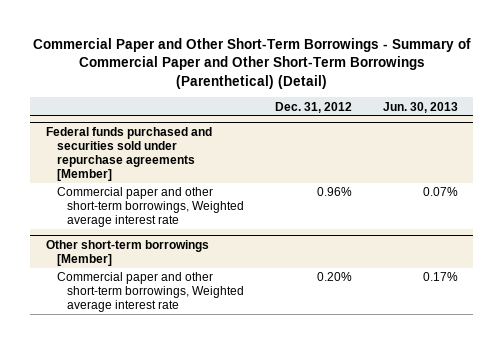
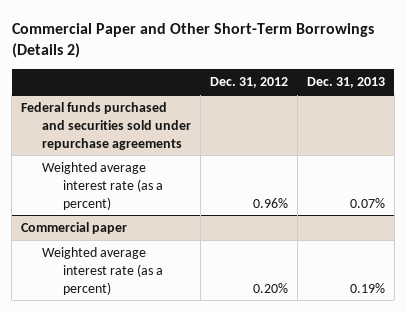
[32,37,471,89] Commercial Paper and Other Short-Term Borrowings - Summary of Commercial Paper and Other Short-Term Borrowings (Parenthetical) (Detail) -> [11,22,374,59] Commercial Paper and Other Short-Term Borrowings (Details 2)
[382,101,458,113] Jun. 30, 2013 -> none
none -> [306,77,385,89] Dec. 31, 2013
[45,240,209,266] Other short-term borrowings [Member] -> none
[45,127,212,181] Federal funds purchased and securities sold under repurchase agreements [Member] -> [21,102,192,150] Federal funds purchased and securities sold under repurchase agreements
[56,187,245,227] Commercial paper and other short-term borrowings, Weighted average interest rate -> [42,162,163,210] Weighted average interest rate (as a percent)
none -> [21,222,128,235] Commercial paper
[56,272,245,312] Commercial paper and other short-term borrowings, Weighted average interest rate -> [42,247,163,295] Weighted average interest rate (as a percent)

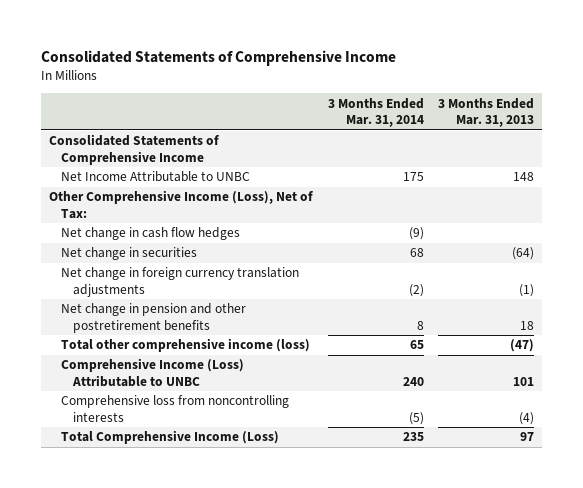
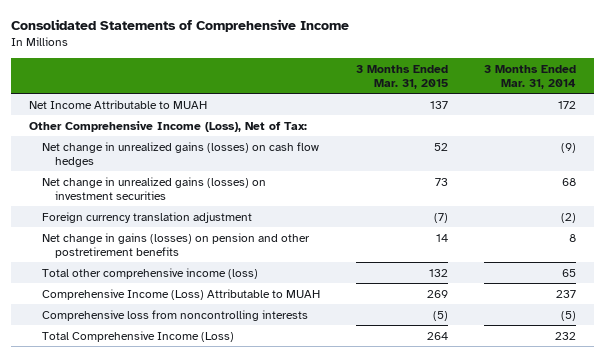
[438,97,535,128] 3 Months Ended Mar. 31, 2013 -> none
none -> [355,64,448,89] 3 Months Ended Mar. 31, 2015
[48,134,220,165] Consolidated Statements of Comprehensive Income -> none
[61,171,251,183] Net Income Attributable to UNBC -> [28,99,207,109] Net Income Attributable to MUAH
[402,172,424,182] 175 -> [557,100,576,109] 172
[61,227,241,241] Net change in cash flow hedges -> [42,141,320,167] Net change in unrealized gains (losses) on cash flow hedges
[61,247,198,261] Net change in securities -> [42,176,267,200] Net change in unrealized gains (losses) on investment securities
[61,267,300,297] Net change in foreign currency translation adjustments -> [42,211,253,223] Foreign currency translation adjustment
[61,303,247,333] Net change in pension and other postretirement benefits -> [42,232,311,258] Net change in gains (losses) on pension and other postretirement benefits
[61,358,245,387] Comprehensive Income (Loss) Attributable to UNBC -> [42,288,321,300] Comprehensive Income (Loss) Attributable to MUAH
[402,376,424,386] 240 -> [555,289,576,298] 237
[402,432,424,442] 235 -> [554,331,576,340] 232

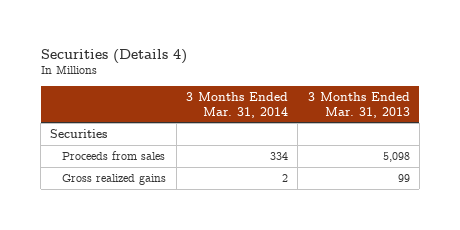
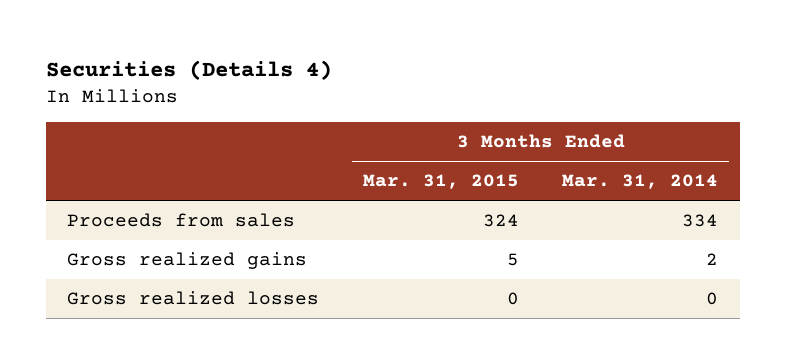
[307,91,410,118] 3 Months Ended Mar. 31, 2013 -> none
none -> [362,174,519,190] Mar. 31, 2015
[50,128,108,138] Securities -> none
none -> [67,291,320,306] Gross realized losses

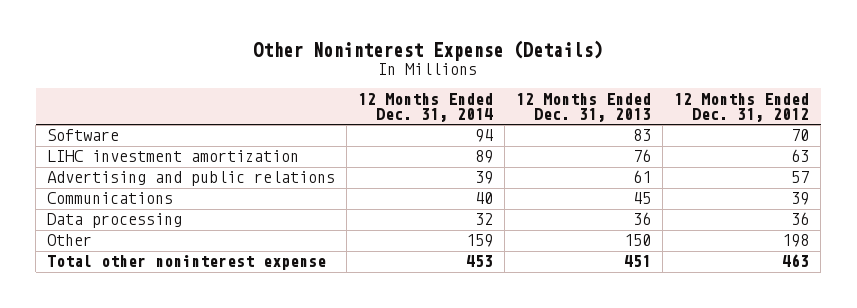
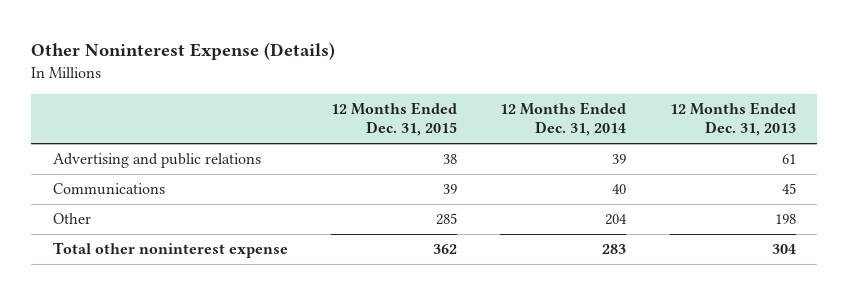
[674,92,810,123] 12 Months Ended Dec. 31, 2012 -> none
none -> [331,102,458,137] 12 Months Ended Dec. 31, 2015
[47,129,120,142] Software -> none
[47,150,300,163] LIHC investment amortization -> none
[47,213,183,229] Data processing -> none
[466,234,494,248] 159 -> [605,214,628,226] 204
[624,234,652,247] 150 -> [774,214,796,225] 198
[466,255,494,268] 453 -> [602,244,627,255] 283
[624,255,652,268] 451 -> [771,244,796,255] 304

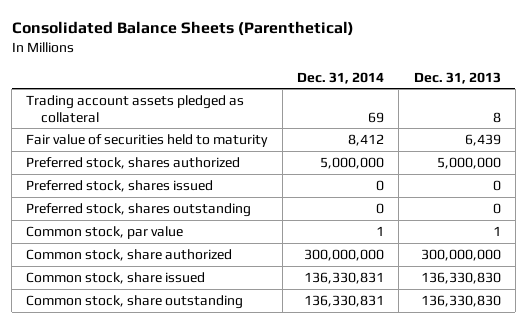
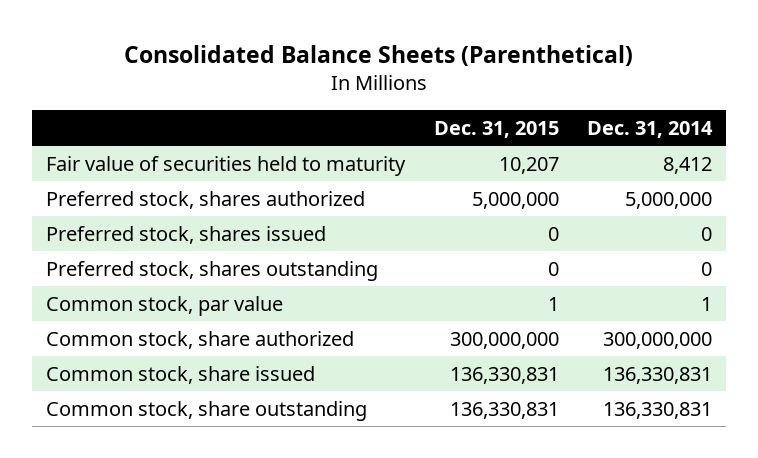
[413,71,501,84] Dec. 31, 2013 -> none
none -> [433,120,559,138] Dec. 31, 2015
[26,94,245,123] Trading account assets pledged as collateral -> none

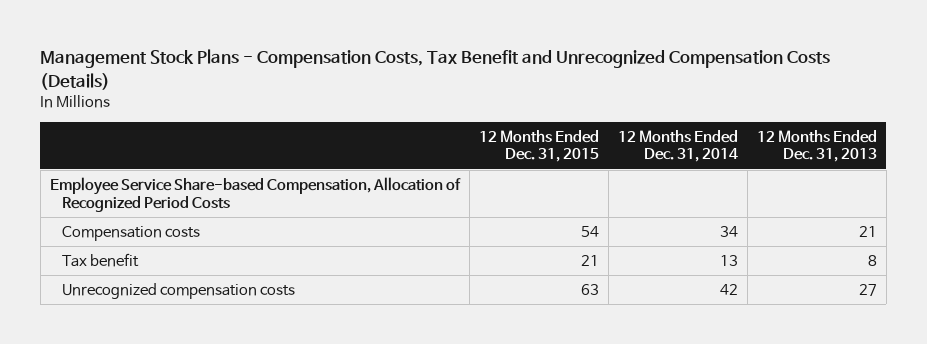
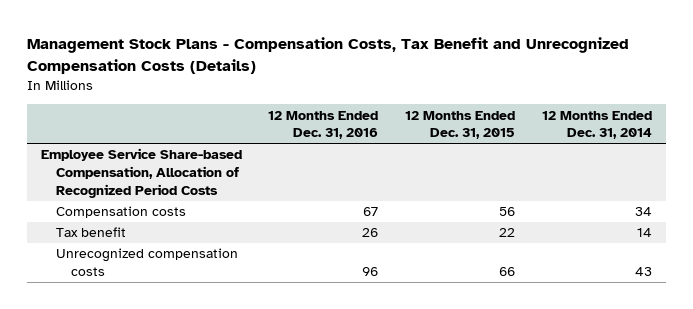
[756,129,877,163] 12 Months Ended Dec. 31, 2013 -> none
none -> [268,110,379,140] 12 Months Ended Dec. 31, 2016
[580,225,599,237] 54 -> [499,207,516,217] 56
[580,254,599,266] 21 -> [499,228,516,238] 22
[719,254,738,266] 13 -> [637,228,653,238] 14
[580,283,599,295] 63 -> [499,267,516,277] 66
[719,283,738,295] 42 -> [635,267,653,277] 43

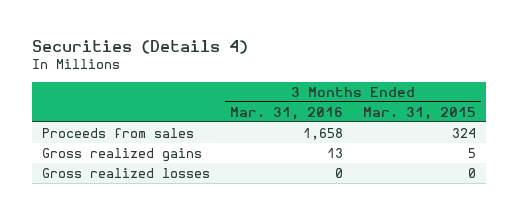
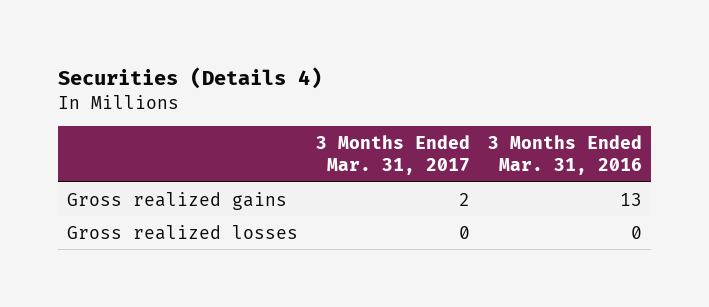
[362,106,476,120] Mar. 31, 2015 -> none
none -> [315,135,470,176] 3 Months Ended Mar. 31, 2017
[41,127,194,138] Proceeds from sales -> none

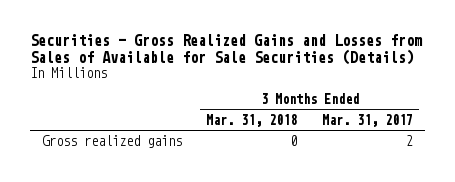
[58,67,323,90] Securities (Details 4) -> [29,34,423,66] Securities - Gross Realized Gains and Losses from Sales of Available for Sale Securities (Details)
[487,135,642,176] 3 Months Ended Mar. 31, 2016 -> none
none -> [206,114,298,128] Mar. 31, 2018
[66,224,298,240] Gross realized losses -> none

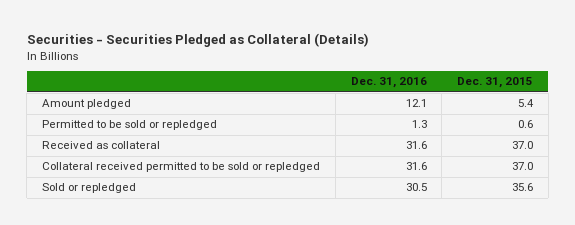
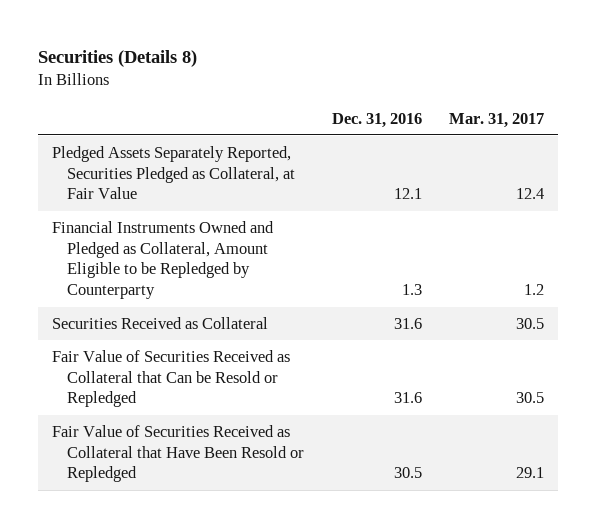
[26,33,369,48] Securities - Securities Pledged as Collateral (Details) -> [37,50,197,68] Securities (Details 8)
[456,77,533,89] Dec. 31, 2015 -> none
none -> [449,112,545,128] Mar. 31, 2017
[42,99,132,110] Amount pledged -> [51,145,296,200] Pledged Assets Separately Reported, Securities Pledged as Collateral, at Fair Value
[42,120,218,131] Permitted to be sold or repledged -> [51,220,274,300] Financial Instruments Owned and Pledged as Collateral, Amount Eligible to be Repledged by Counterparty
[42,141,161,150] Received as collateral -> [51,316,268,329] Securities Received as Collateral
[42,162,321,173] Collateral received permitted to be sold or repledged -> [51,349,290,408] Fair Value of Securities Received as Collateral that Can be Resold or Repledged
[42,183,137,194] Sold or repledged -> [51,424,305,483] Fair Value of Securities Received as Collateral that Have Been Resold or Repledged

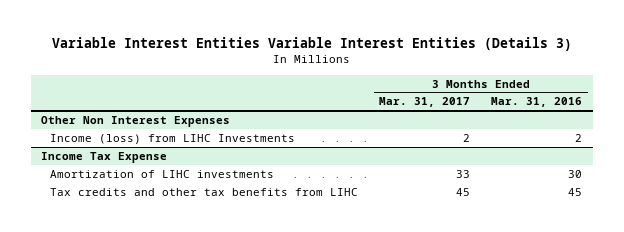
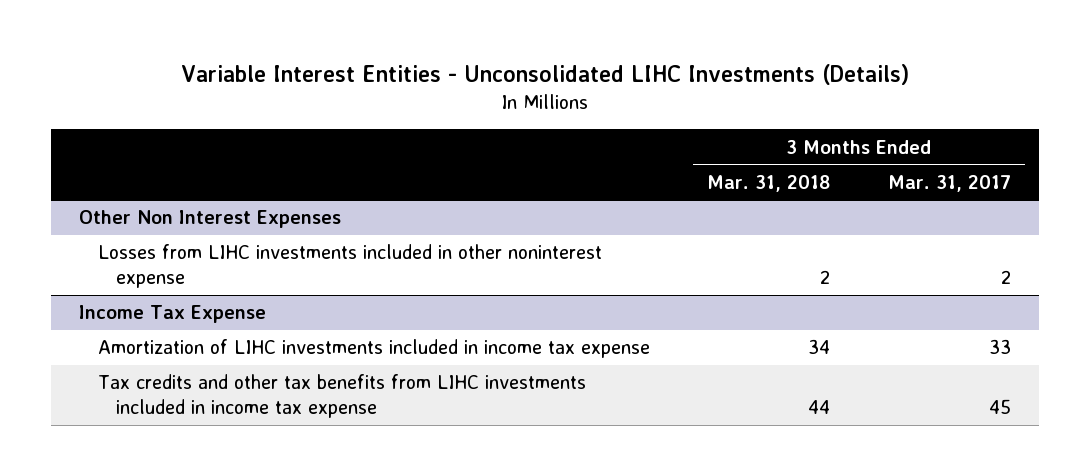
[51,37,572,52] Variable Interest Entities Variable Interest Entities (Details 3) -> [181,63,910,85] Variable Interest Entities - Unconsolidated LIHC Investments (Details)
[491,97,583,108] Mar. 31, 2016 -> none
none -> [707,174,831,192] Mar. 31, 2018
[50,133,296,144] Income (loss) from LIHC Investments -> [97,244,602,289] Losses from LIHC investments included in other noninterest expense
[50,169,275,178] Amortization of LIHC investments -> [97,339,650,359] Amortization of LIHC investments included in income tax expense
[50,187,359,196] Tax credits and other tax benefits from LIHC -> [97,374,586,419] Tax credits and other tax benefits from LIHC investments included in income tax expense

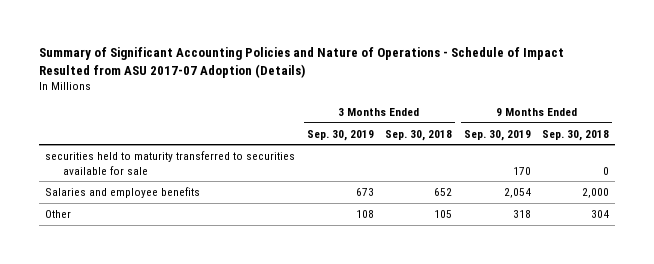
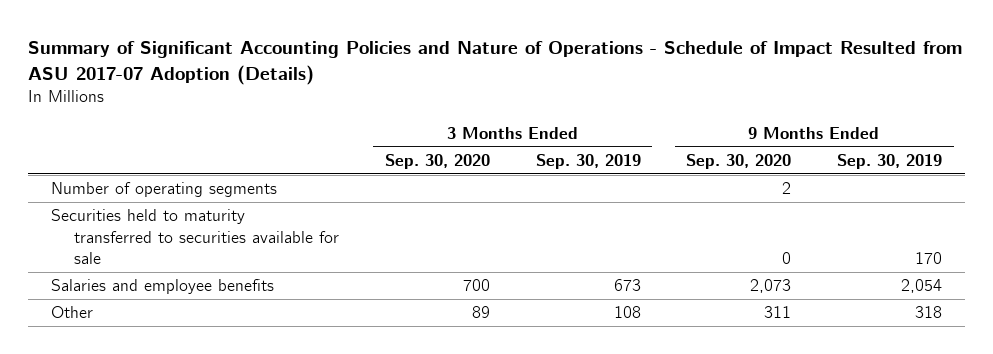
[385,129,453,141] Sep. 30, 2018 -> none
[542,129,610,141] Sep. 30, 2018 -> none
none -> [384,153,490,169] Sep. 30, 2020
none -> [686,153,792,169] Sep. 30, 2020
none -> [50,182,277,198] Number of operating segments
[44,150,295,175] securities held to maturity transferred to securities available for sale -> [50,209,339,264] Securities held to maturity transferred to securities available for sale

